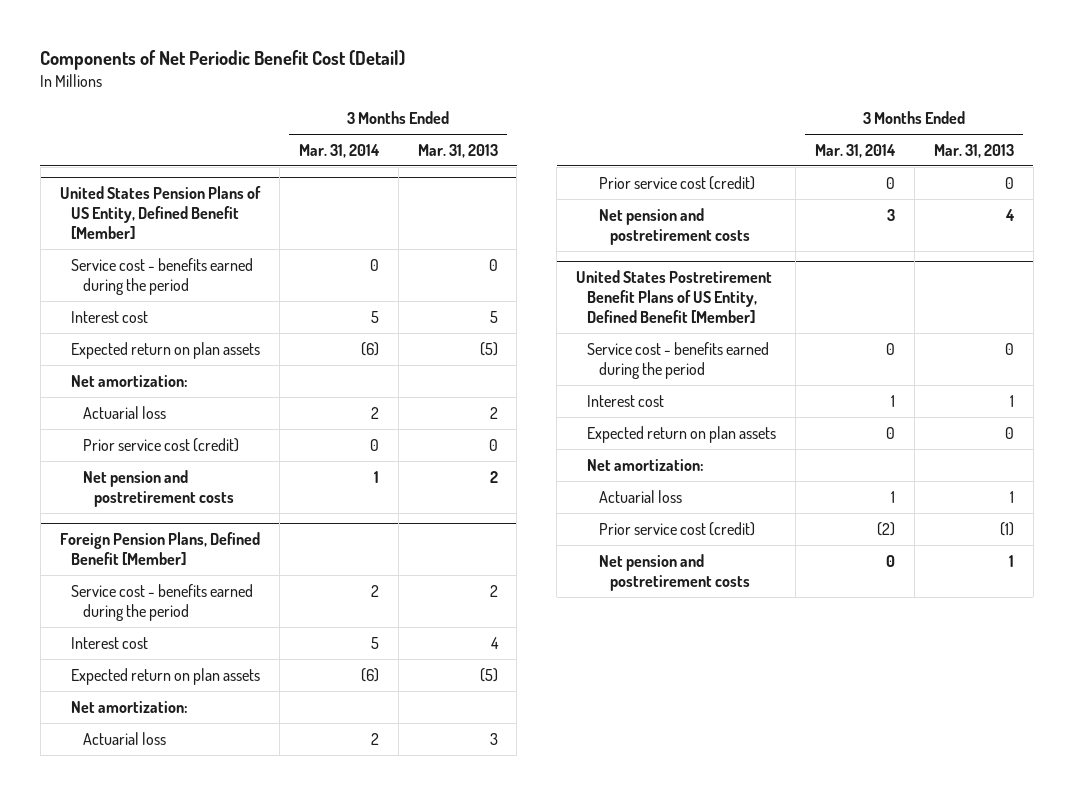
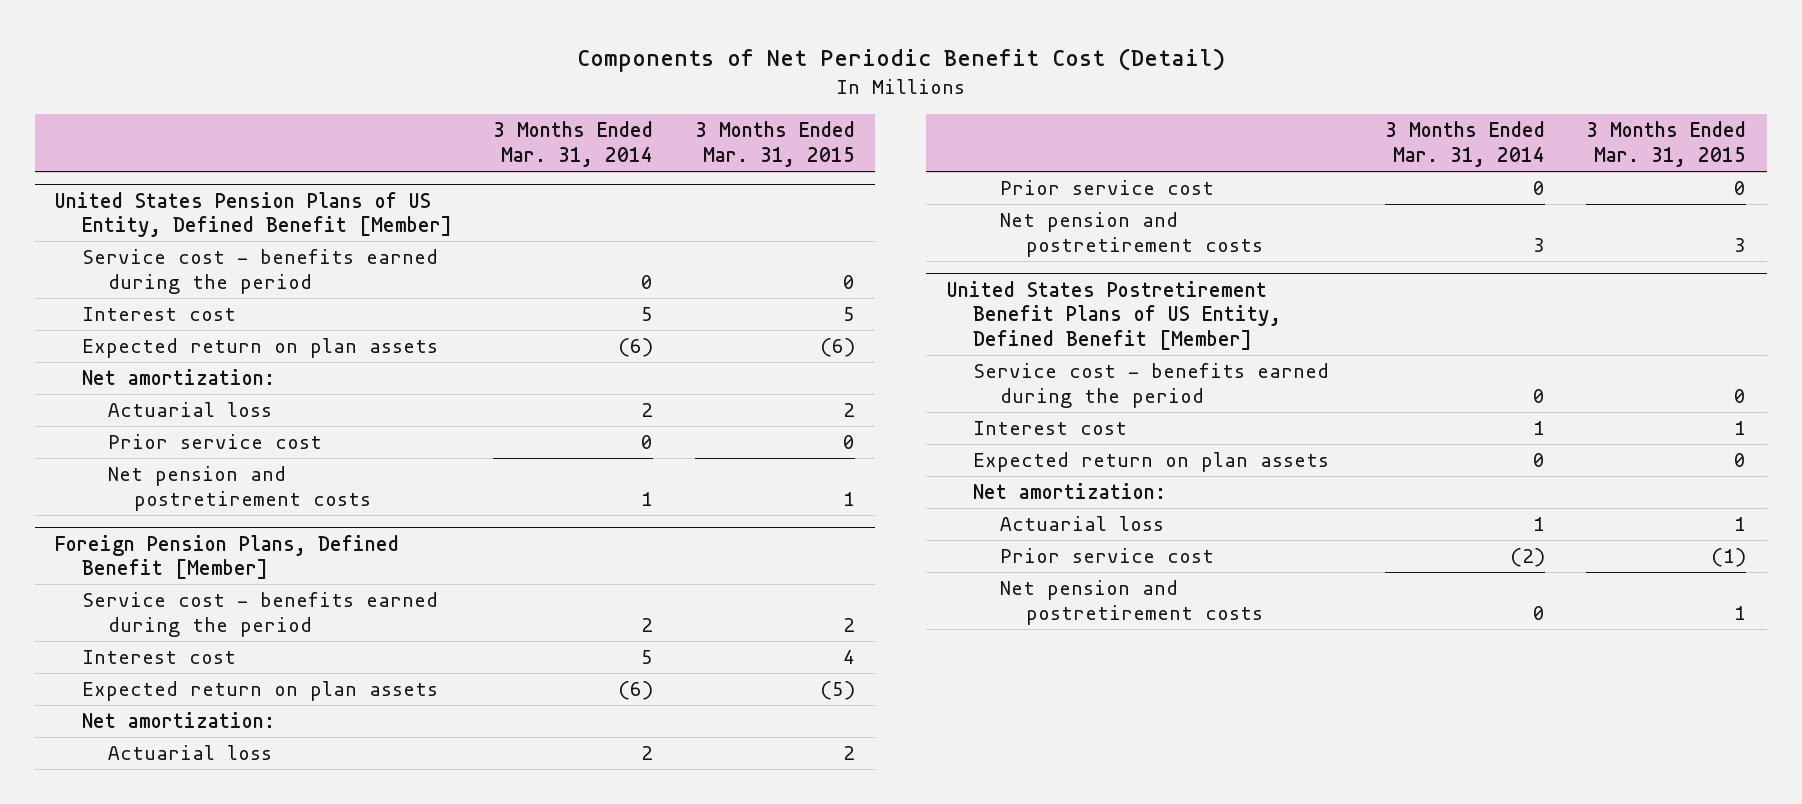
[417,143,498,158] Mar. 31, 2013 -> none
none -> [694,121,855,168] 3 Months Ended Mar. 31, 2015
[82,437,239,452] Prior service cost (credit) -> [108,434,323,450] Prior service cost
[598,175,755,190] Prior service cost (credit) -> [999,180,1214,196] Prior service cost
[598,521,755,536] Prior service cost (credit) -> [999,548,1214,564] Prior service cost

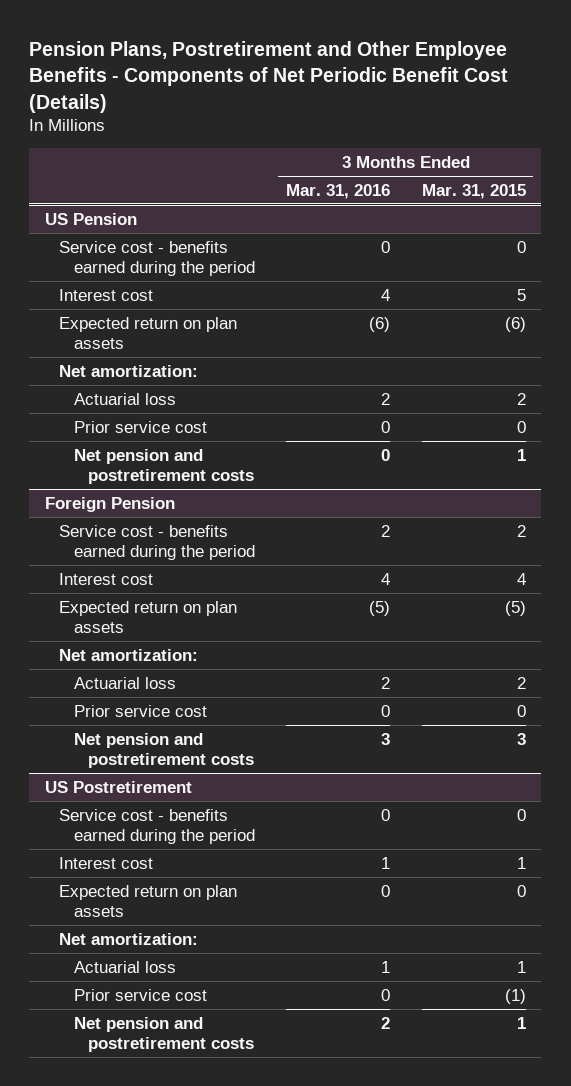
[576,48,1225,73] Components of Net Periodic Benefit Cost (Detail) -> [29,40,509,113] Pension Plans, Postretirement and Other Employee Benefits - Components of Net Periodic Benefit Cost (Details)
[493,121,654,168] 3 Months Ended Mar. 31, 2014 -> none
none -> [286,183,391,199] Mar. 31, 2016
[55,191,452,238] United States Pension Plans of US Entity, Defined Benefit [Member] -> [45,212,138,225] US Pension
[55,534,400,580] Foreign Pension Plans, Defined Benefit [Member] -> [45,496,176,512] Foreign Pension
[947,280,1282,351] United States Postretirement Benefit Plans of US Entity, Defined Benefit [Member] -> [45,780,193,793] US Postretirement

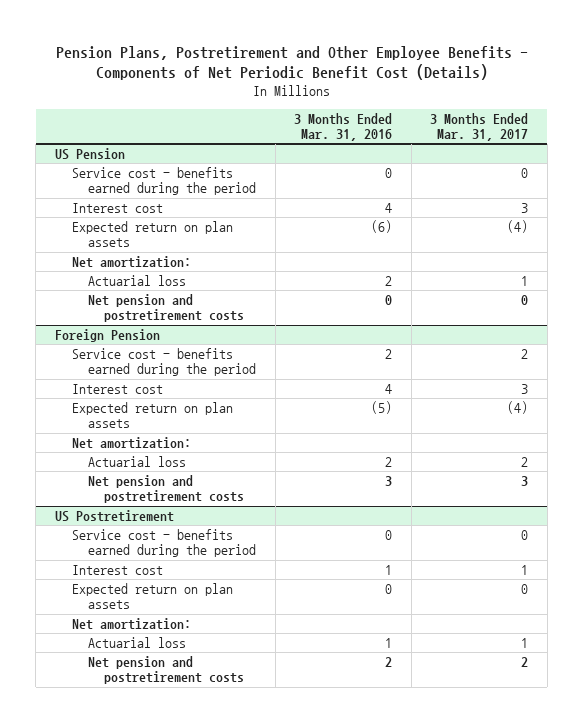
[421,183,526,199] Mar. 31, 2015 -> none
none -> [430,112,529,141] 3 Months Ended Mar. 31, 2017
[73,420,207,433] Prior service cost -> none
[73,704,207,717] Prior service cost -> none
[73,988,207,1001] Prior service cost -> none

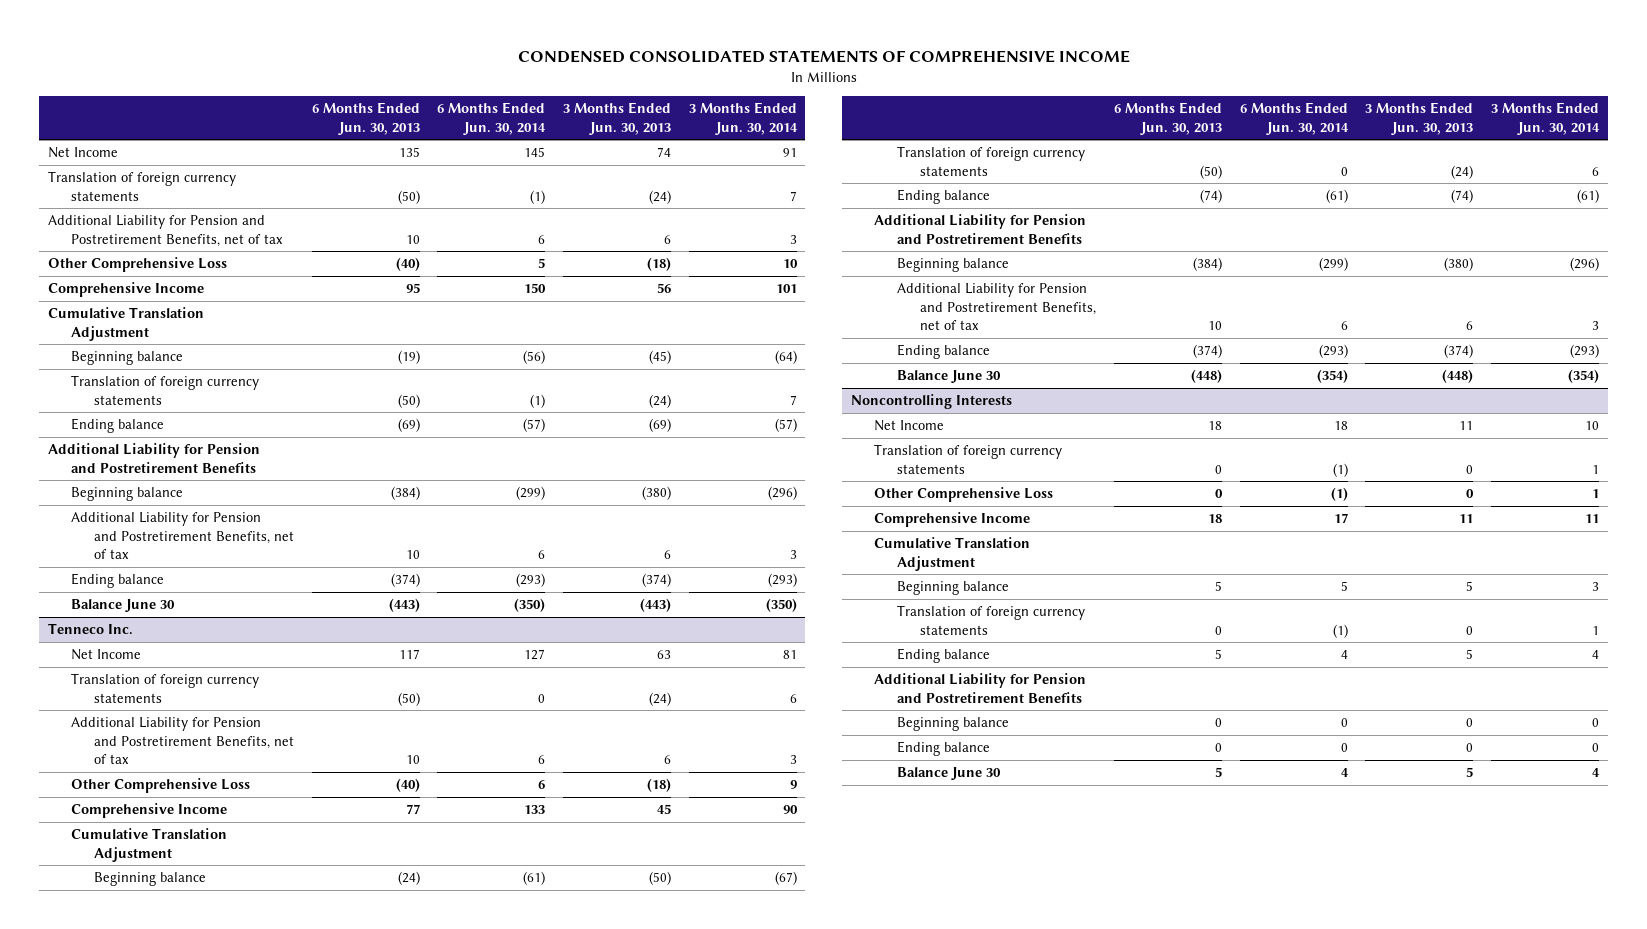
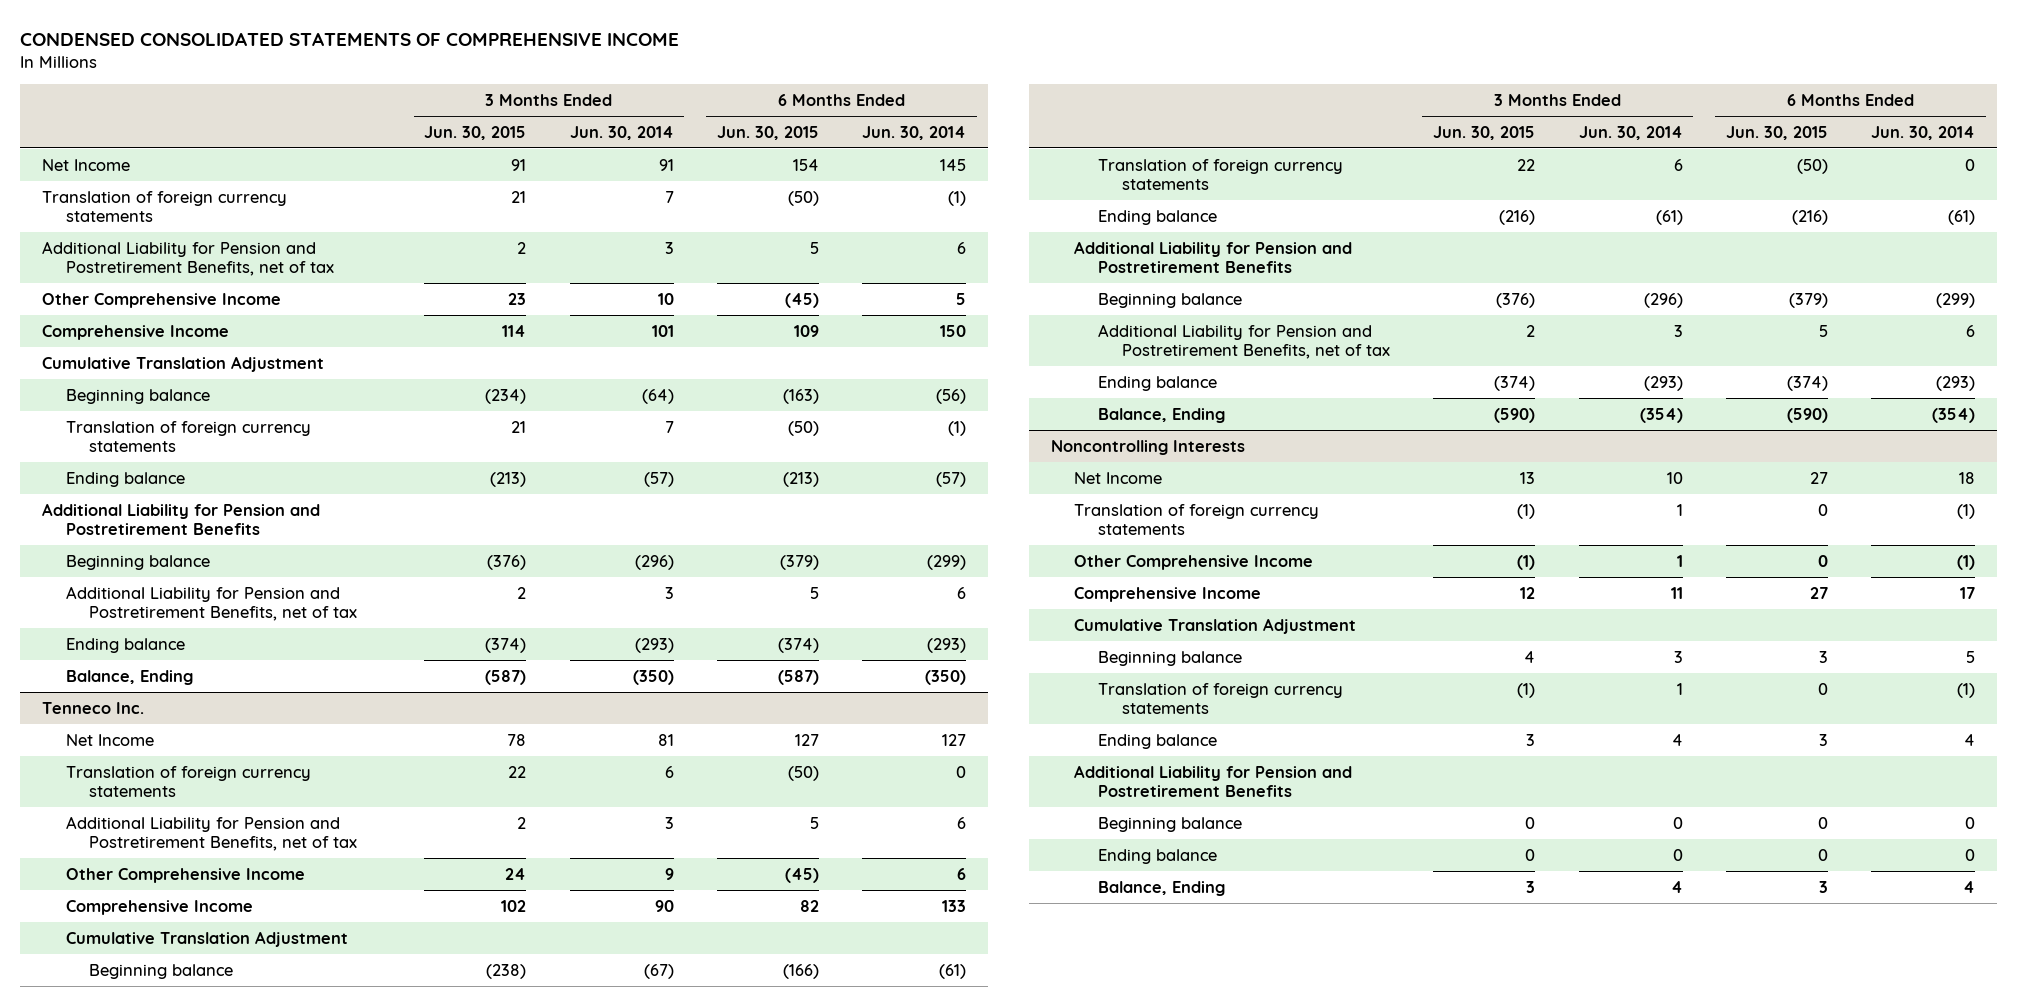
[311,102,420,135] 6 Months Ended Jun. 30, 2013 -> none
[562,102,671,135] 3 Months Ended Jun. 30, 2013 -> none
none -> [424,125,527,140] Jun. 30, 2015
none -> [716,125,819,140] Jun. 30, 2015
[48,257,228,273] Other Comprehensive Loss -> [41,292,281,308] Other Comprehensive Income
[71,599,176,613] Balance June 30 -> [65,669,193,685] Balance, Ending
[71,778,251,794] Other Comprehensive Loss -> [65,867,305,883] Other Comprehensive Income
[896,370,1001,384] Balance June 30 -> [1098,407,1226,423] Balance, Ending
[873,487,1053,503] Other Comprehensive Loss -> [1074,554,1314,570] Other Comprehensive Income
[896,767,1001,781] Balance June 30 -> [1098,880,1226,896] Balance, Ending

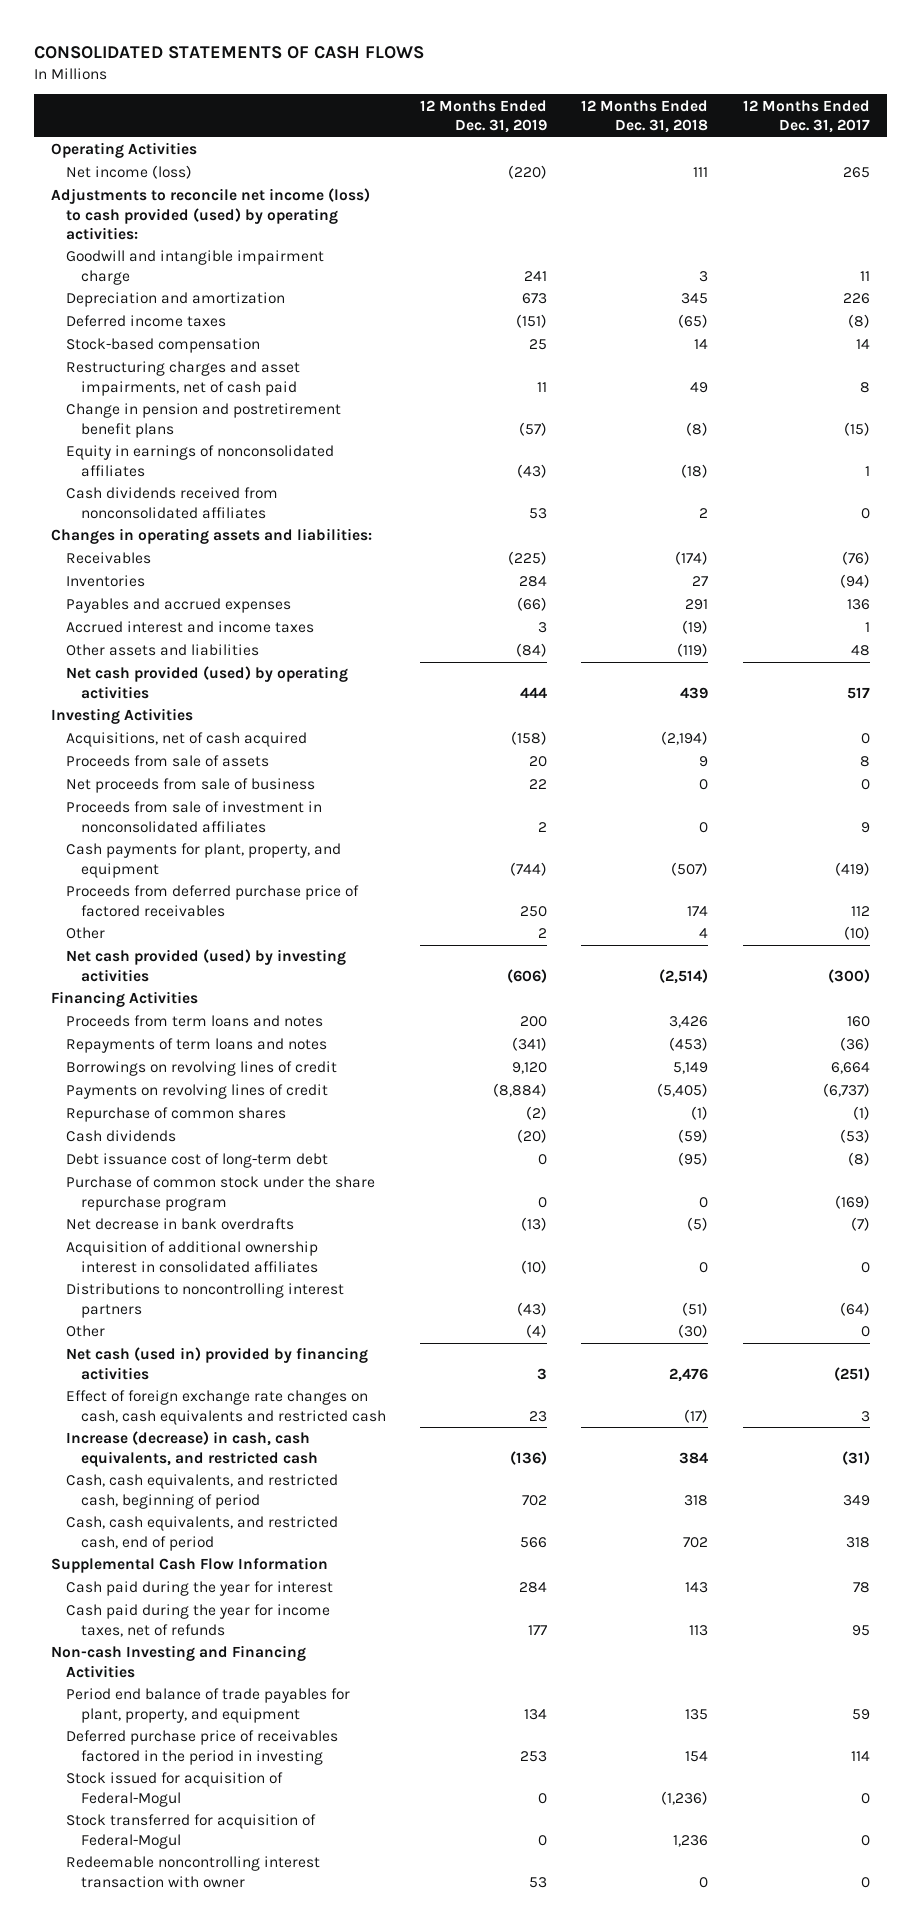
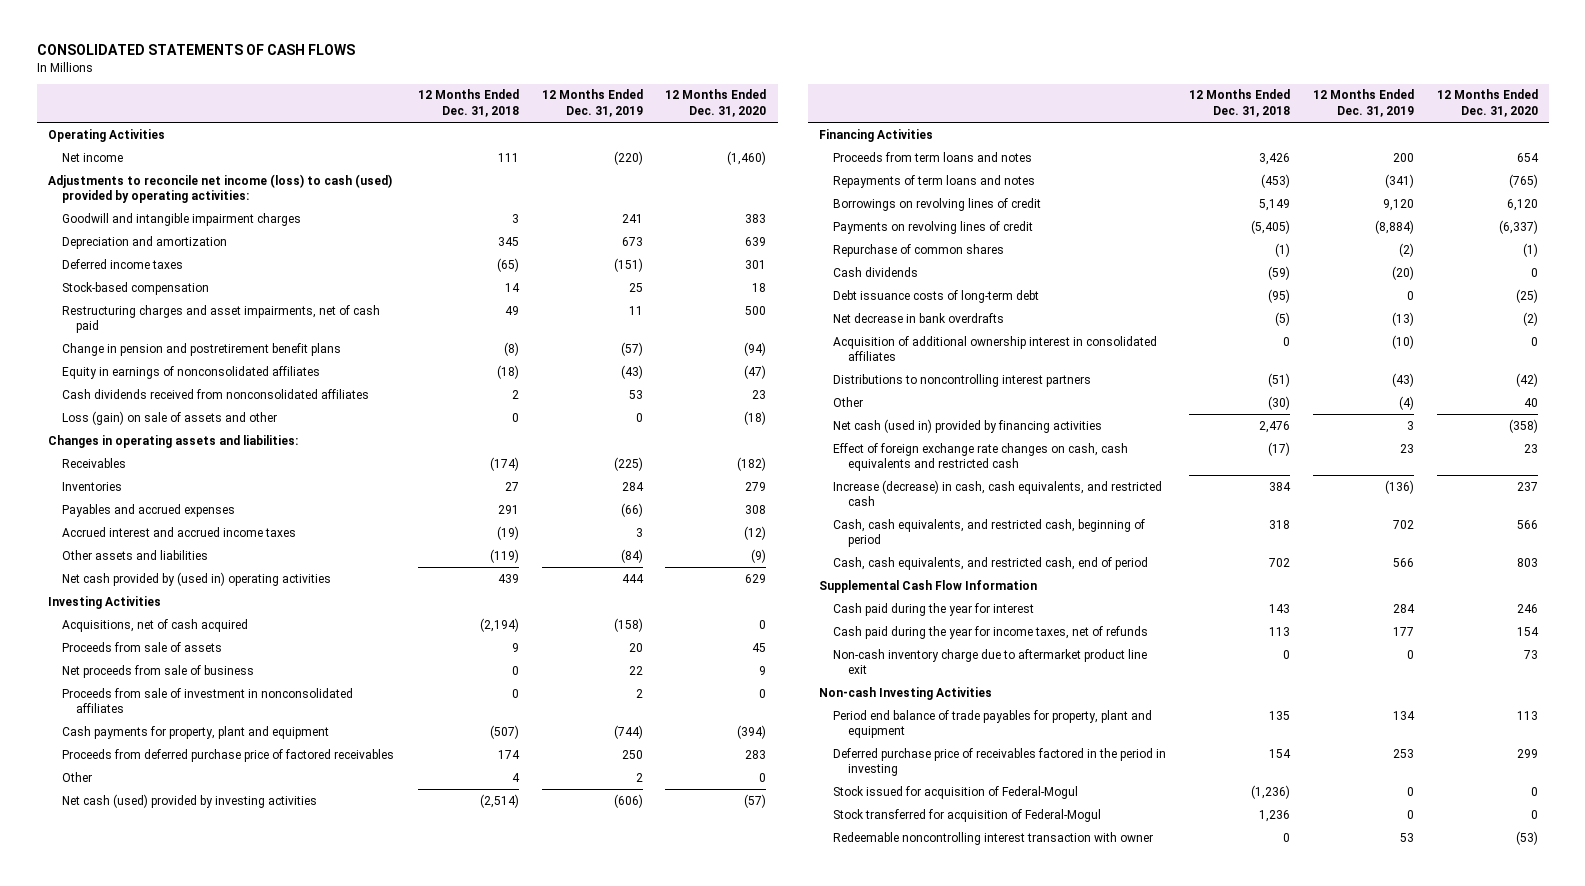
[742,99,870,133] 12 Months Ended Dec. 31, 2017 -> none
none -> [665,89,767,117] 12 Months Ended Dec. 31, 2020
[66,165,193,180] Net income (loss) -> [62,152,124,162] Net income
[51,188,371,240] Adjustments to reconcile net income (loss) to cash provided (used) by operating activities: -> [47,173,392,204] Adjustments to reconcile net income (loss) to cash (used) provided by operating activities:
[66,250,325,285] Goodwill and intangible impairment charge -> [62,212,302,226] Goodwill and intangible impairment charges
none -> [62,410,278,425] Loss (gain) on sale of assets and other
[66,621,315,634] Accrued interest and income taxes -> [62,526,297,537] Accrued interest and accrued income taxes
[66,666,349,699] Net cash provided (used) by operating activities -> [62,571,332,586] Net cash provided by (used in) operating activities
[66,843,342,878] Cash payments for plant, property, and equipment -> [62,725,330,739] Cash payments for property, plant and equipment
[66,949,347,982] Net cash provided (used) by investing activities -> [62,793,318,808] Net cash (used) provided by investing activities
[66,1176,376,1211] Purchase of common stock under the share repurchase program -> none
[66,1153,329,1169] Debt issuance cost of long-term debt -> [833,289,1040,303] Debt issuance costs of long-term debt
none -> [833,648,1148,675] Non-cash inventory charge due to aftermarket product line exit
[51,1645,307,1678] Non-cash Investing and Financing Activities -> [819,686,993,700] Non-cash Investing Activities
[66,1688,351,1723] Period end balance of trade payables for plant, property, and equipment -> [833,709,1153,739] Period end balance of trade payables for property, plant and equipment

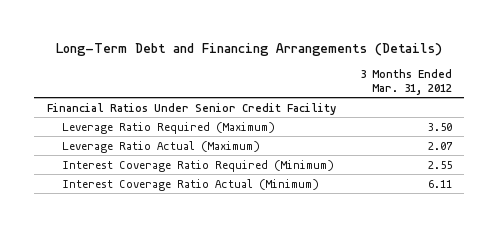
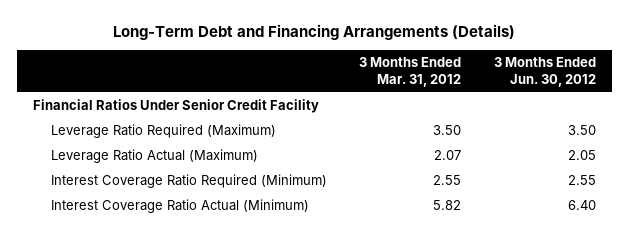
none -> [493,57,596,88] 3 Months Ended Jun. 30, 2012
[427,179,452,188] 6.11 -> [433,200,462,211] 5.82

